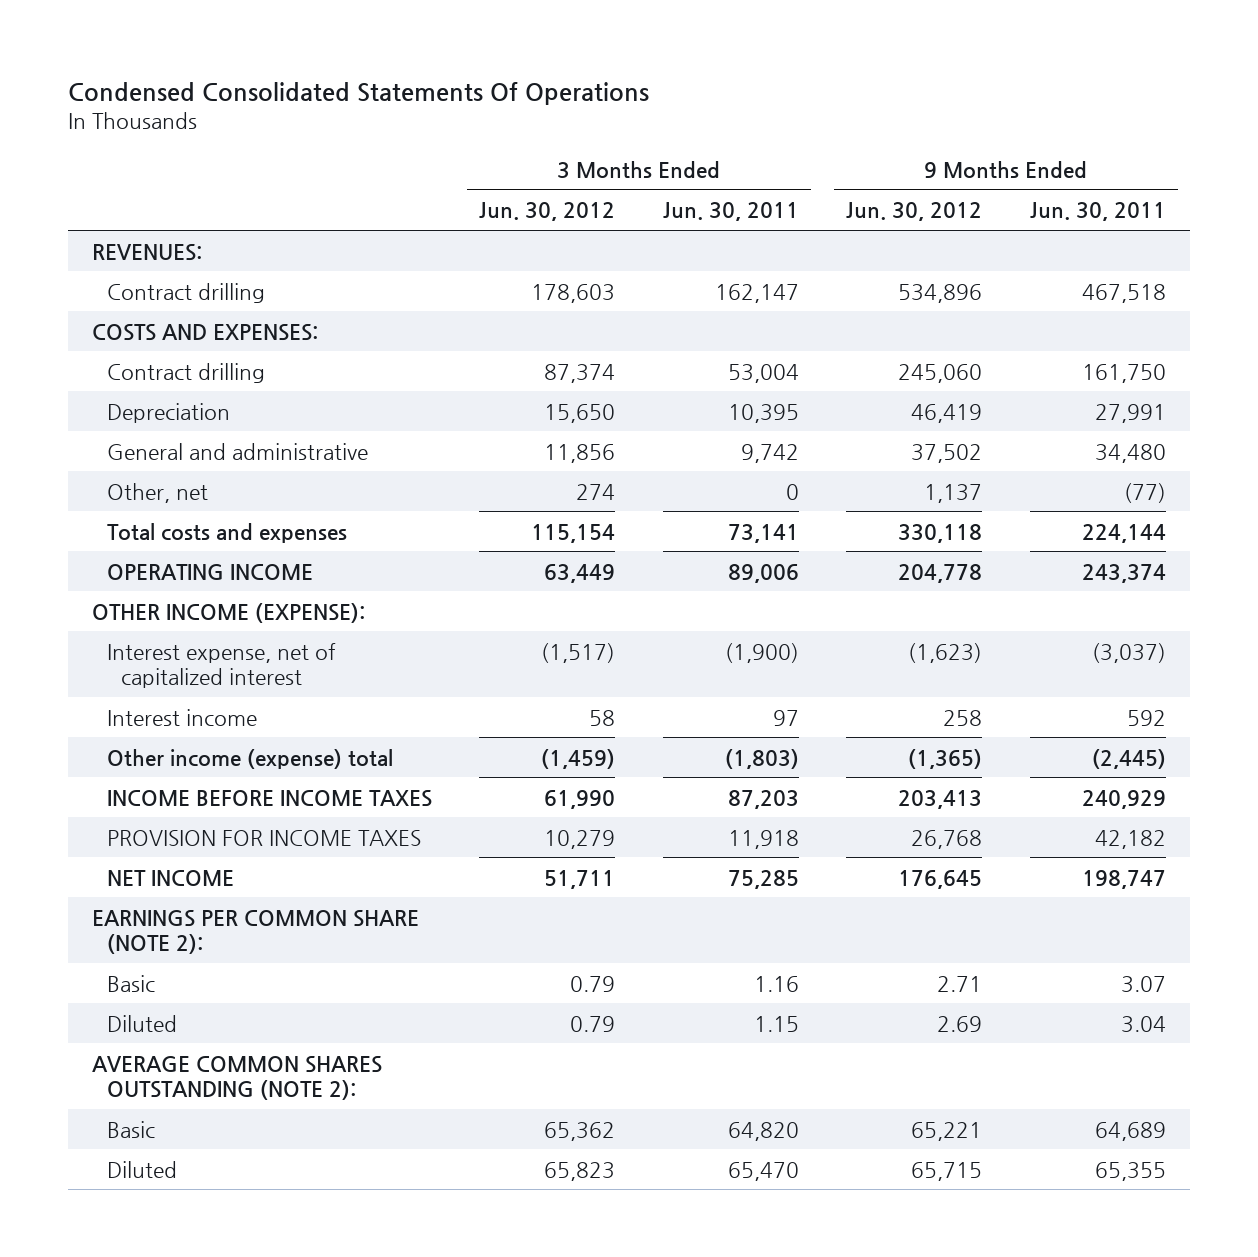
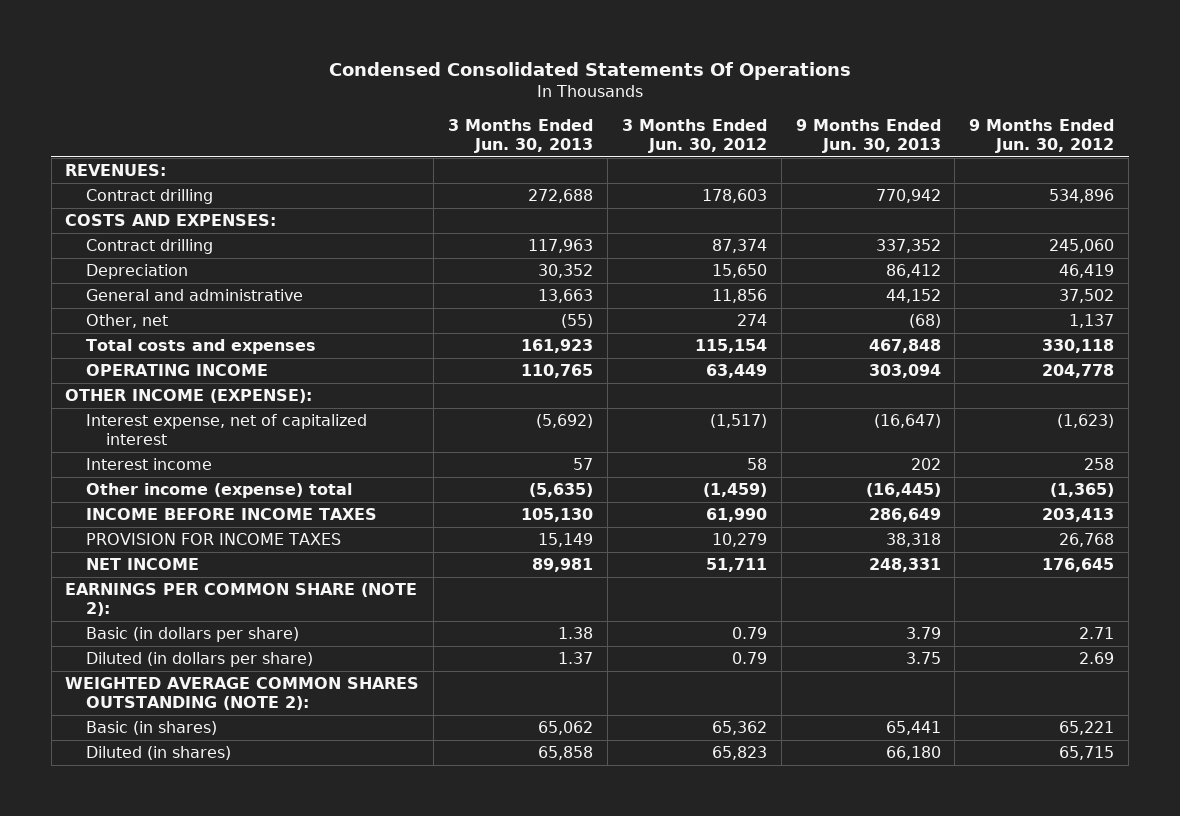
[662,202,799,222] Jun. 30, 2011 -> none
[1029,202,1166,222] Jun. 30, 2011 -> none
none -> [448,119,594,154] 3 Months Ended Jun. 30, 2013
none -> [795,119,941,154] 9 Months Ended Jun. 30, 2013
[106,974,155,992] Basic -> [85,627,299,643] Basic (in dollars per share)
[106,1014,177,1032] Diluted -> [85,652,313,668] Diluted (in dollars per share)
[91,1055,382,1101] AVERAGE COMMON SHARES OUTSTANDING (NOTE 2): -> [65,677,420,711] WEIGHTED AVERAGE COMMON SHARES OUTSTANDING (NOTE 2):
[106,1120,155,1138] Basic -> [85,721,217,736] Basic (in shares)
[106,1160,177,1178] Diluted -> [85,746,231,761] Diluted (in shares)

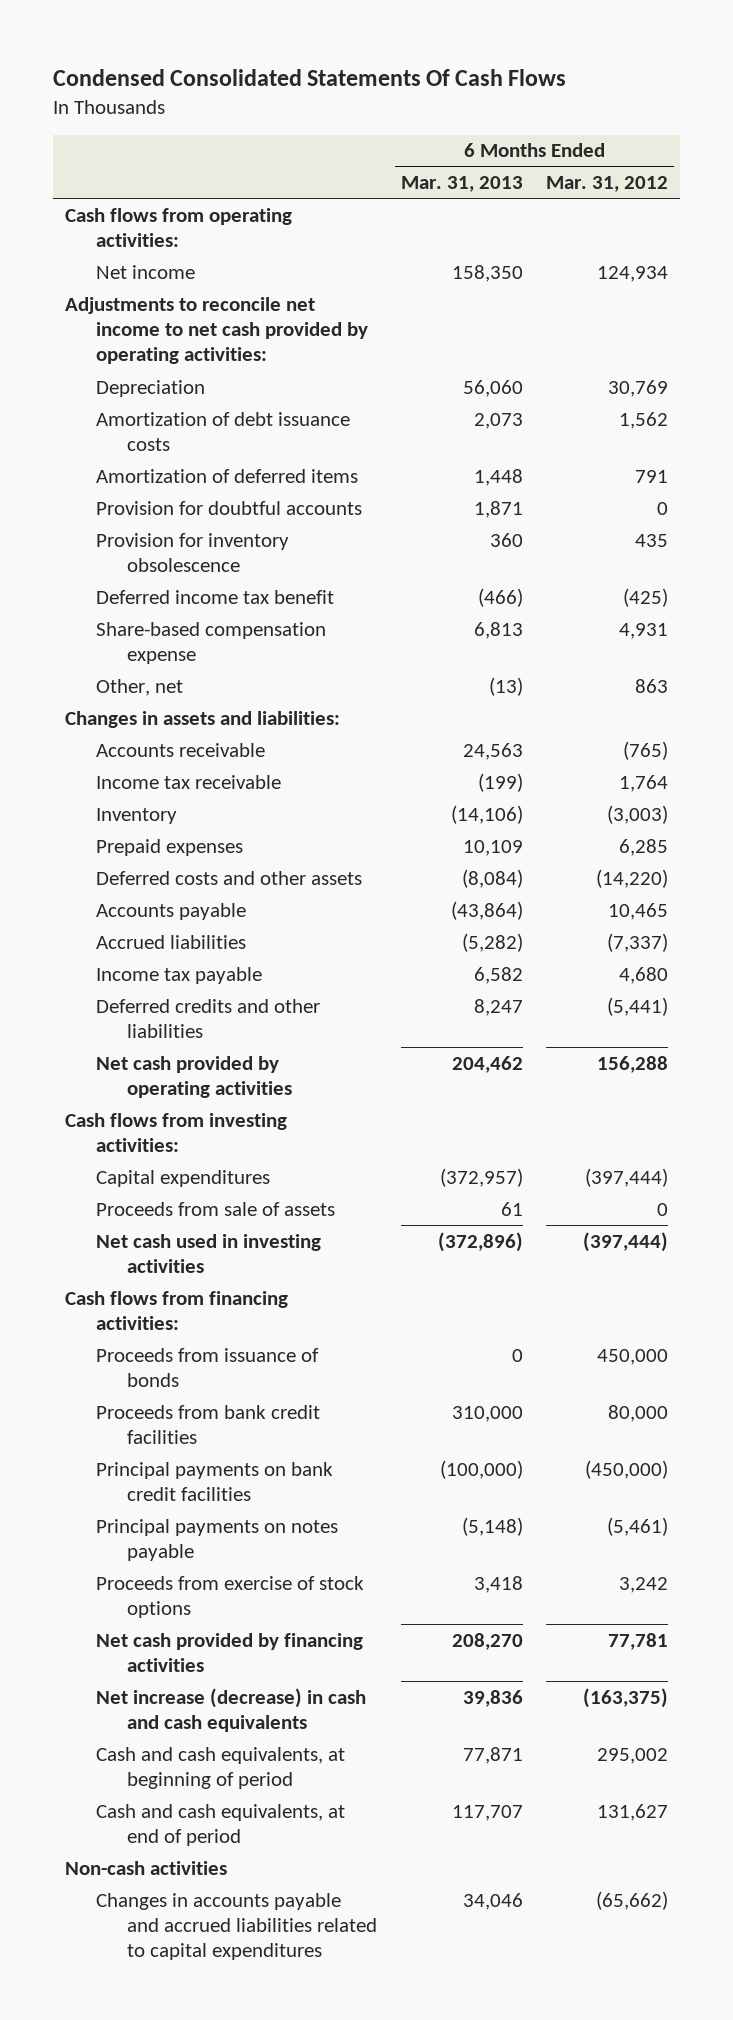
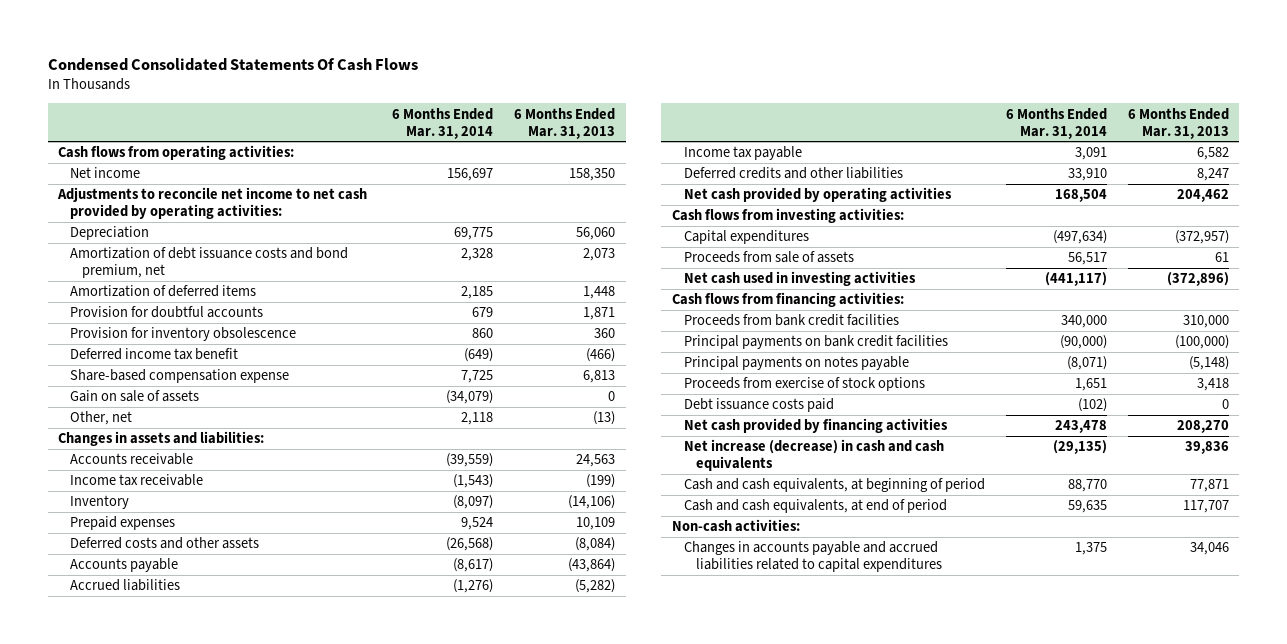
[546,176,669,193] Mar. 31, 2012 -> none
none -> [392,107,494,139] 6 Months Ended Mar. 31, 2014
[96,411,351,452] Amortization of debt issuance costs -> [70,247,349,279] Amortization of debt issuance costs and bond premium, net
none -> [70,390,200,403] Gain on sale of assets
[96,1347,320,1388] Proceeds from issuance of bonds -> none
none -> [683,398,834,413] Debt issuance costs paid
[65,1860,228,1875] Non-cash activities -> [671,519,800,533] Non-cash activities:

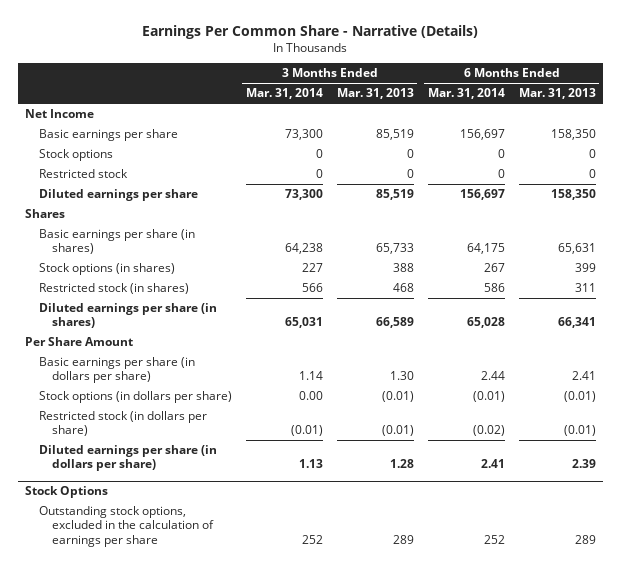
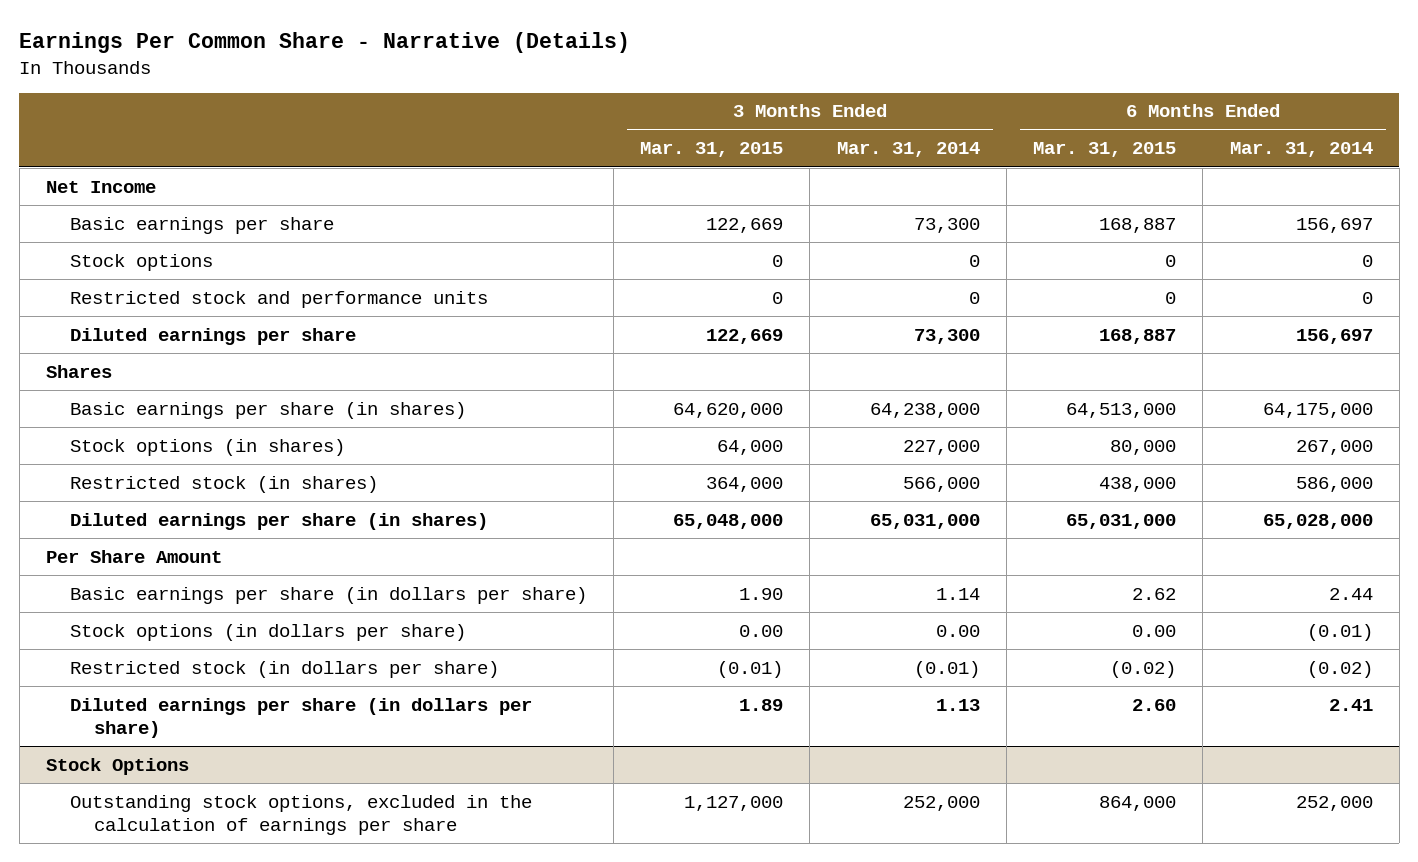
[336,88,414,100] Mar. 31, 2013 -> none
[518,88,596,100] Mar. 31, 2013 -> none
none -> [640,142,784,158] Mar. 31, 2015
none -> [1033,142,1177,158] Mar. 31, 2015
[38,169,128,179] Restricted stock -> none
none -> [69,290,488,308] Restricted stock and performance units
[284,243,323,255] 64,238 -> [869,402,980,418] 64,238,000
[466,243,505,255] 64,175 -> [1262,402,1373,418] 64,175,000
[301,263,323,273] 227 -> [902,439,980,455] 227,000
[483,263,505,273] 267 -> [1295,439,1373,455] 267,000
[301,283,323,293] 566 -> [902,476,980,492] 566,000
[483,283,505,293] 586 -> [1295,476,1373,492] 586,000
[284,317,323,329] 65,031 -> [869,513,980,529] 65,031,000
[466,317,505,329] 65,028 -> [1262,513,1373,529] 65,028,000
[301,534,323,544] 252 -> [902,795,980,811] 252,000
[483,534,505,544] 252 -> [1295,795,1373,811] 252,000

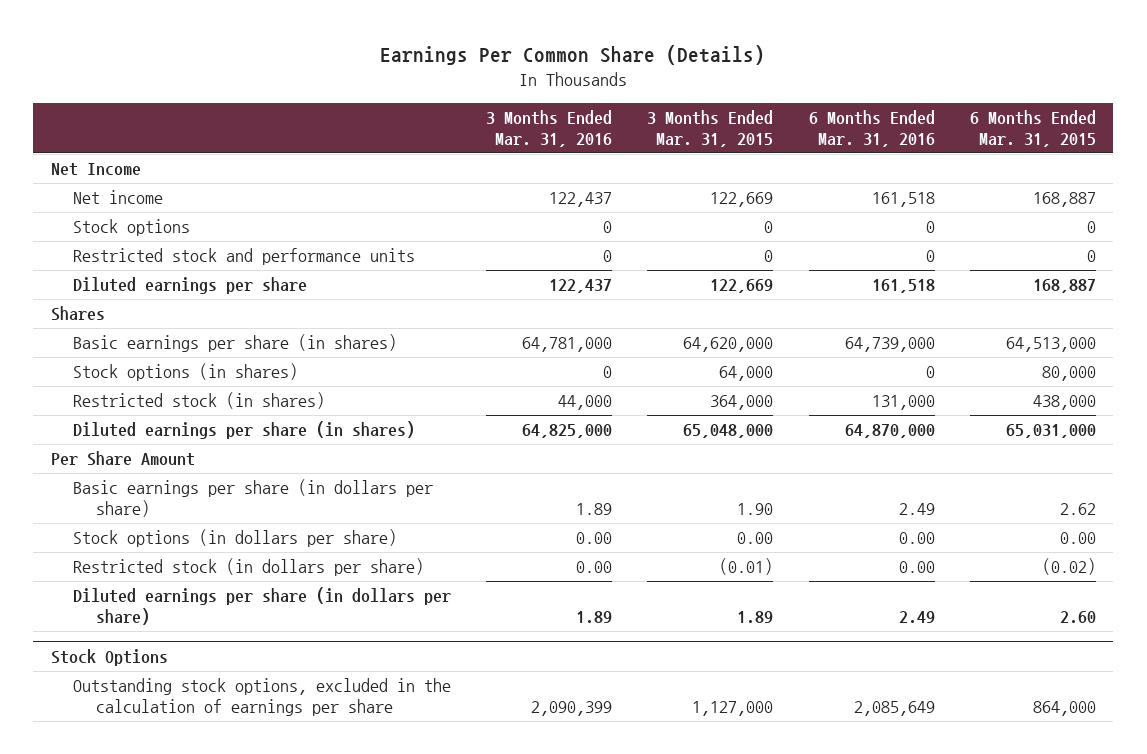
[19,32,631,54] Earnings Per Common Share - Narrative (Details) -> [380,45,766,66] Earnings Per Common Share (Details)
[836,142,980,158] Mar. 31, 2014 -> none
[1229,142,1373,158] Mar. 31, 2014 -> none
none -> [486,109,613,147] 3 Months Ended Mar. 31, 2016
none -> [808,109,935,147] 6 Months Ended Mar. 31, 2016
[69,216,334,234] Basic earnings per share -> [73,190,164,205] Net income

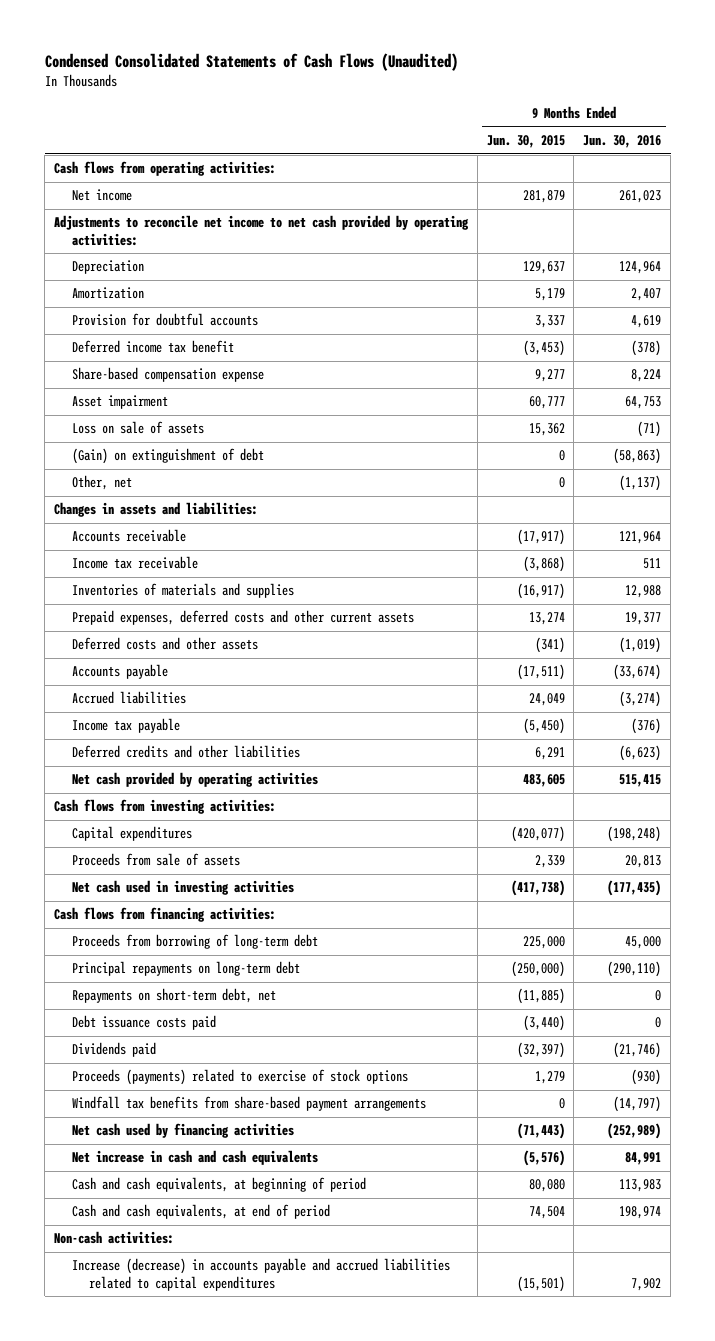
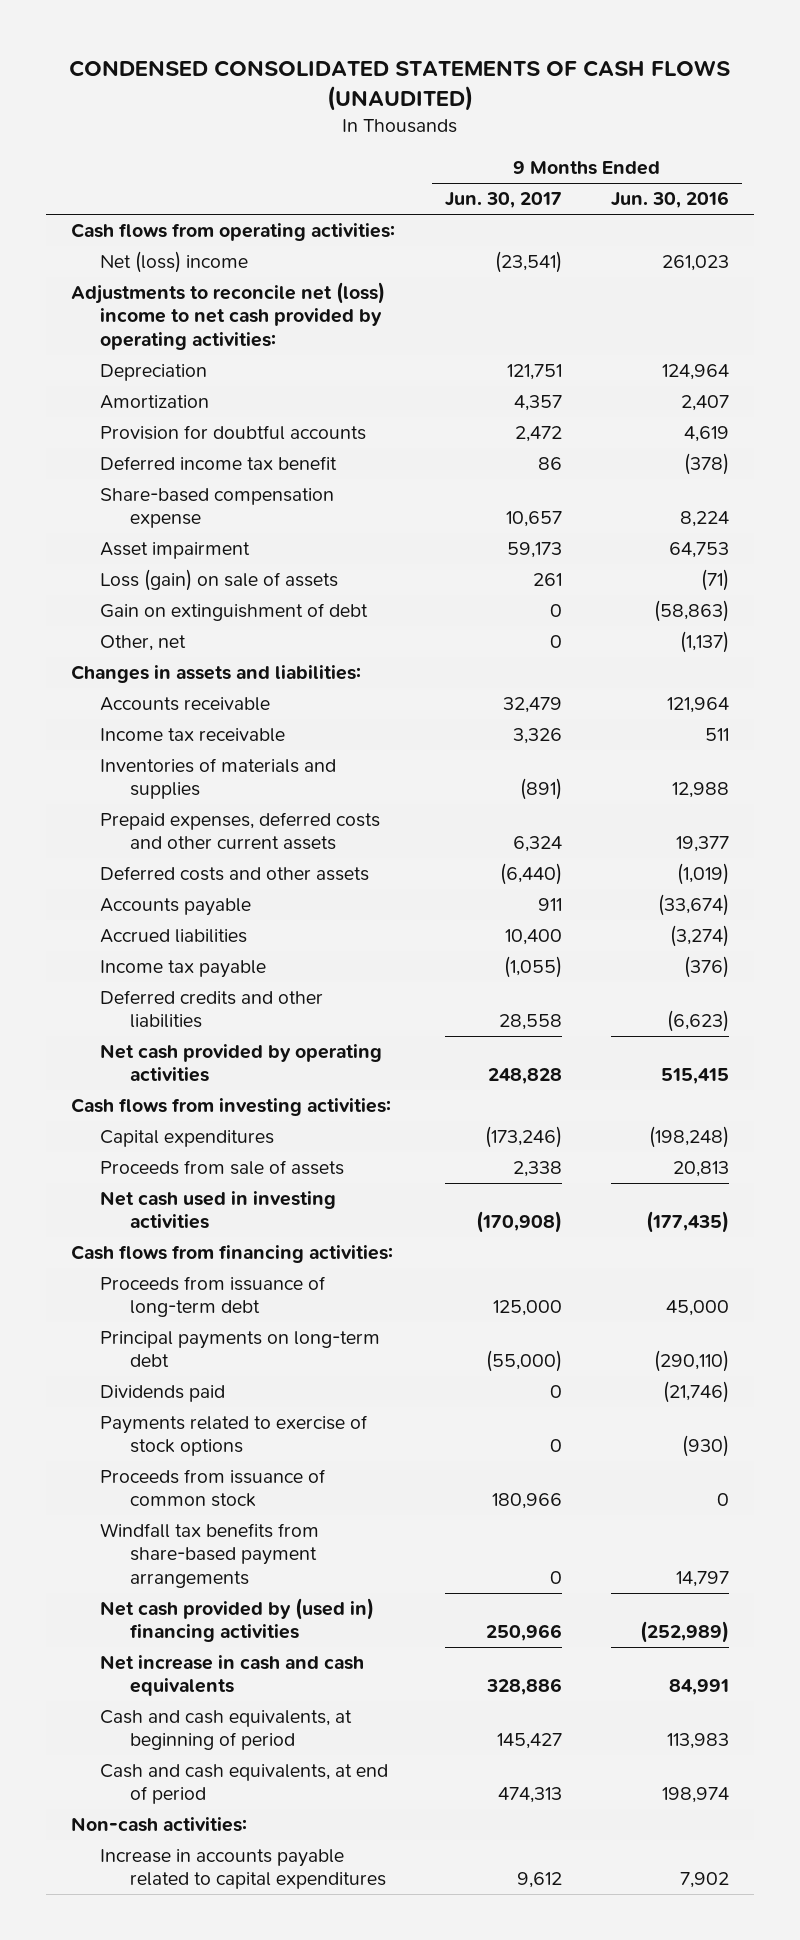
[44,52,458,71] Condensed Consolidated Statements of Cash Flows (Unaudited) -> [69,59,731,112] CONDENSED CONSOLIDATED STATEMENTS OF CASH FLOWS (UNAUDITED)
[486,135,565,149] Jun. 30, 2015 -> none
none -> [444,192,562,209] Jun. 30, 2017
[71,189,132,202] Net income -> [100,251,249,274] Net (loss) income
[54,215,470,246] Adjustments to reconcile net income to net cash provided by operating activities: -> [70,282,385,350] Adjustments to reconcile net (loss) income to net cash provided by operating activities:
[71,421,204,435] Loss on sale of assets -> [100,569,339,592] Loss (gain) on sale of assets
[71,448,264,465] (Gain) on extinguishment of debt -> [100,603,369,622] Gain on extinguishment of debt
[71,988,276,1004] Repayments on short-term debt, net -> none
[71,1015,216,1031] Debt issuance costs paid -> none
[71,934,318,950] Proceeds from borrowing of long-term debt -> [100,1276,327,1318] Proceeds from issuance of long-term debt
[71,961,300,977] Principal repayments on long-term debt -> [100,1331,381,1368] Principal payments on long-term debt
[71,1069,408,1086] Proceeds (payments) related to exercise of stock options -> [100,1415,369,1457] Payments related to exercise of stock options
none -> [100,1469,327,1508] Proceeds from issuance of common stock
[613,1096,662,1113] (14,797) -> [676,1570,730,1587] 14,797
[71,1123,294,1139] Net cash used by financing activities -> [100,1598,375,1643] Net cash provided by (used in) financing activities
[71,1258,450,1291] Increase (decrease) in accounts payable and accrued liabilities related to capital expenditures -> [100,1849,387,1890] Increase in accounts payable related to capital expenditures

